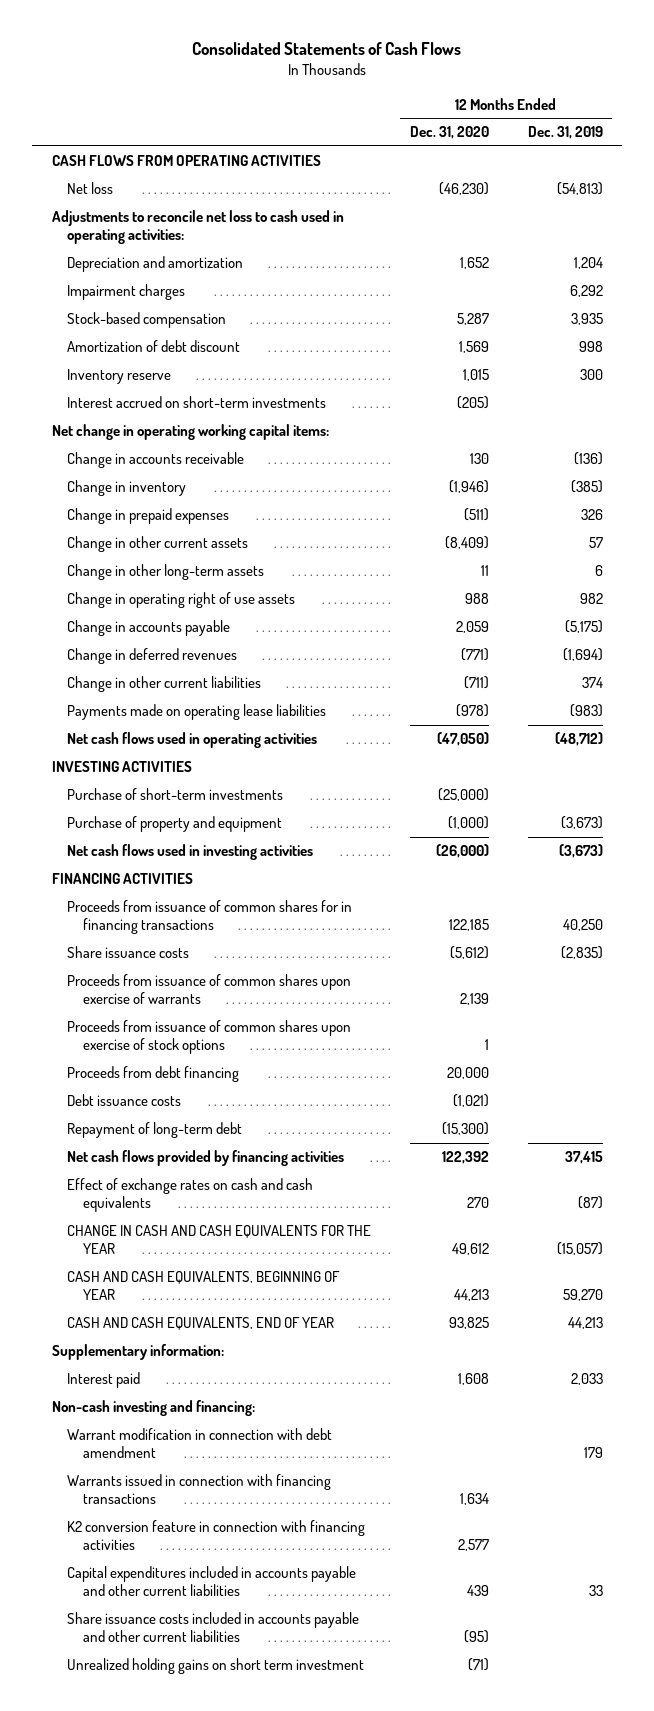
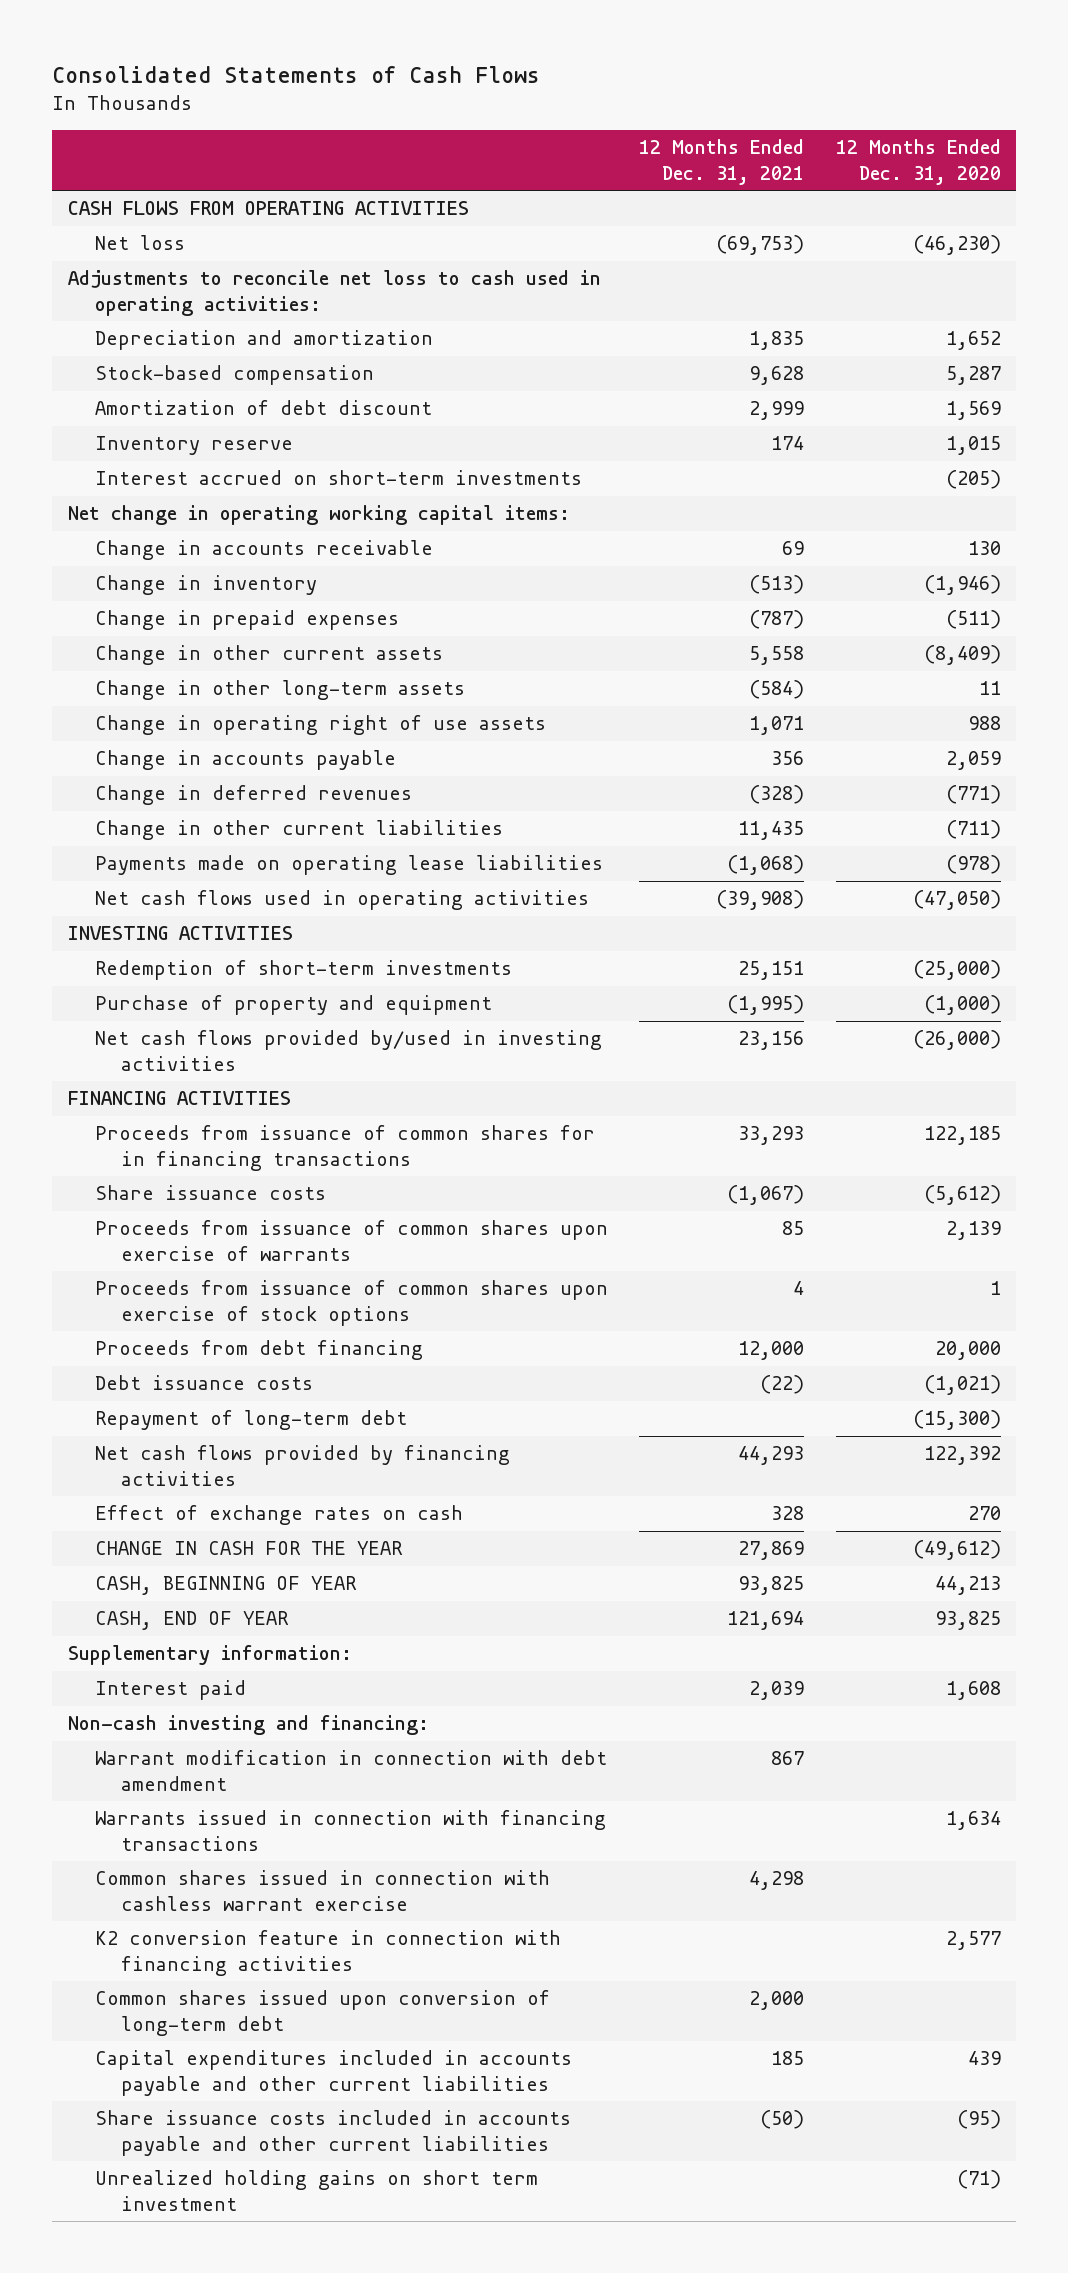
[527,126,603,140] Dec. 31, 2019 -> none
none -> [639,139,805,185] 12 Months Ended Dec. 31, 2021
[67,284,186,301] Impairment charges -> none
[67,788,284,801] Purchase of short-term investments -> [94,960,512,981] Redemption of short-term investments
[67,844,314,861] Net cash flows used in investing activities -> [94,1030,602,1071] Net cash flows provided by/used in investing activities
[67,1178,314,1213] Effect of exchange rates on cash and cash equivalents -> [94,1505,463,1526] Effect of exchange rates on cash
[67,1225,372,1255] CHANGE IN CASH AND CASH EQUIVALENTS FOR THE YEAR -> [94,1541,403,1556] CHANGE IN CASH FOR THE YEAR
[452,1243,490,1256] 49,612 -> [912,1540,1001,1561] (49,612)
[67,1271,341,1301] CASH AND CASH EQUIVALENTS, BEGINNING OF YEAR -> [94,1576,357,1596] CASH, BEGINNING OF YEAR
[67,1317,335,1331] CASH AND CASH EQUIVALENTS, END OF YEAR -> [94,1611,289,1631] CASH, END OF YEAR
none -> [94,1870,550,1911] Common shares issued in connection with cashless warrant exercise
none -> [94,1990,550,2036] Common shares issued upon conversion of long-term debt

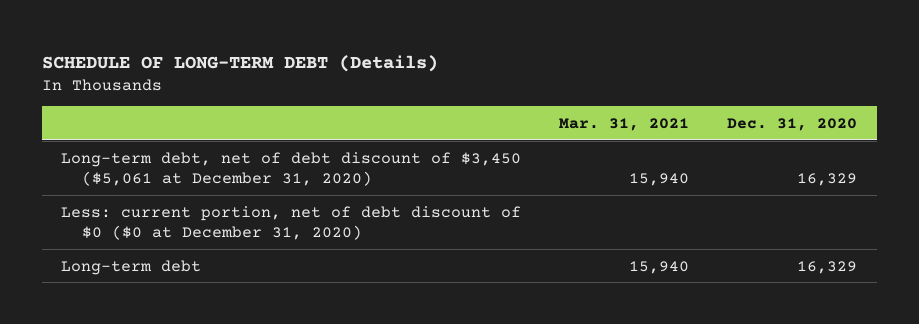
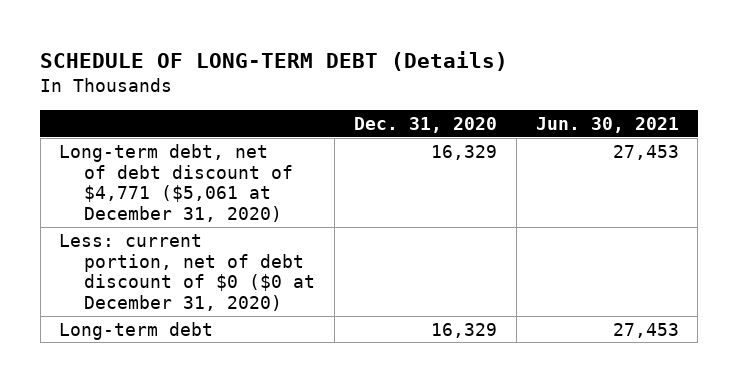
[559,117,690,131] Mar. 31, 2021 -> none
none -> [535,117,679,134] Jun. 30, 2021
[61,151,522,187] Long-term debt, net of debt discount of $3,450 ($5,061 at December 31, 2020) -> [59,143,294,223] Long-term debt, net of debt discount of $4,771 ($5,061 at December 31, 2020)

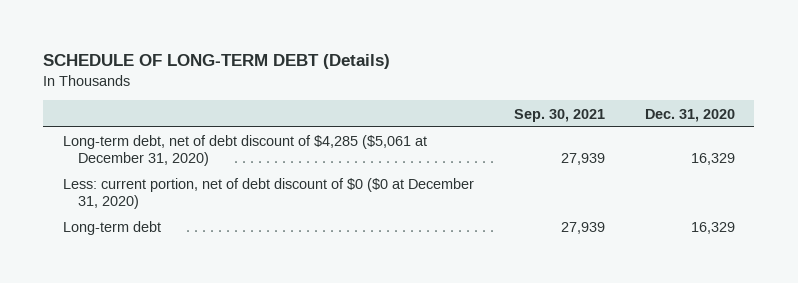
[535,117,679,134] Jun. 30, 2021 -> none
none -> [513,108,605,122] Sep. 30, 2021
[59,143,294,223] Long-term debt, net of debt discount of $4,771 ($5,061 at December 31, 2020) -> [63,135,428,167] Long-term debt, net of debt discount of $4,285 ($5,061 at December 31, 2020)

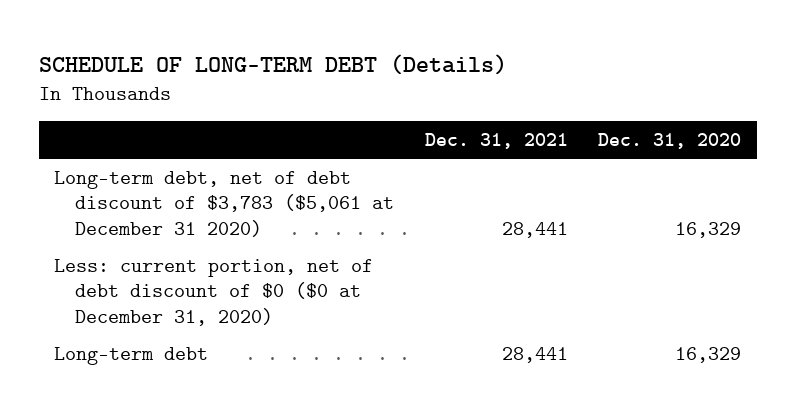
[513,108,605,122] Sep. 30, 2021 -> none
none -> [424,133,568,150] Dec. 31, 2021
[63,135,428,167] Long-term debt, net of debt discount of $4,285 ($5,061 at December 31, 2020) -> [54,170,395,237] Long-term debt, net of debt discount of $3,783 ($5,061 at December 31 2020)

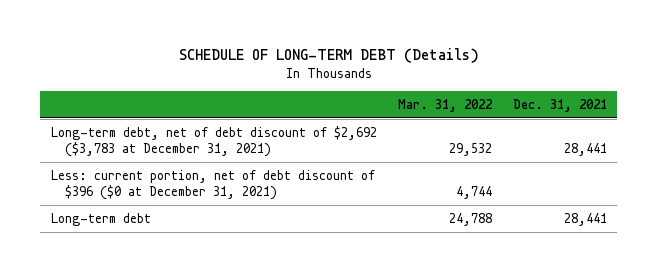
[598,133,742,150] Dec. 31, 2020 -> none
none -> [397,98,493,112] Mar. 31, 2022
[54,170,395,237] Long-term debt, net of debt discount of $3,783 ($5,061 at December 31 2020) -> [50,125,377,158] Long-term debt, net of debt discount of $2,692 ($3,783 at December 31, 2021)
[54,258,374,326] Less: current portion, net of debt discount of $0 ($0 at December 31, 2020) -> [50,169,375,201] Less: current portion, net of debt discount of $396 ($0 at December 31, 2021)

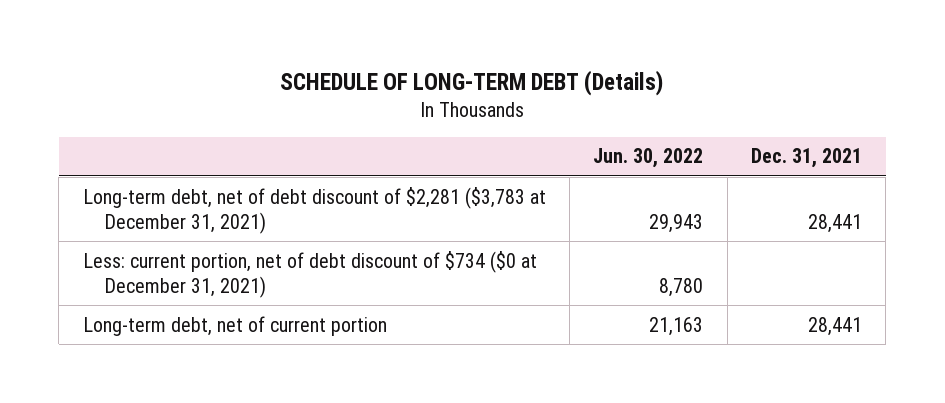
[397,98,493,112] Mar. 31, 2022 -> none
none -> [593,148,704,169] Jun. 30, 2022
[50,125,377,158] Long-term debt, net of debt discount of $2,692 ($3,783 at December 31, 2021) -> [82,186,546,235] Long-term debt, net of debt discount of $2,281 ($3,783 at December 31, 2021)
[50,169,375,201] Less: current portion, net of debt discount of $396 ($0 at December 31, 2021) -> [82,250,537,299] Less: current portion, net of debt discount of $734 ($0 at December 31, 2021)
[50,212,151,226] Long-term debt -> [82,315,387,336] Long-term debt, net of current portion

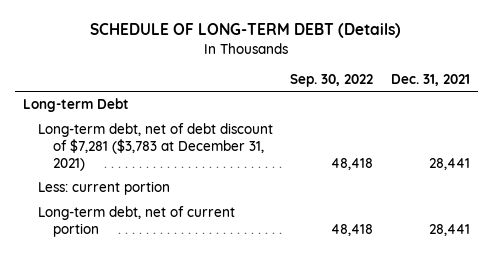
[593,148,704,169] Jun. 30, 2022 -> none
none -> [290,73,374,87] Sep. 30, 2022
none -> [23,98,130,113] Long-term Debt
[82,186,546,235] Long-term debt, net of debt discount of $2,281 ($3,783 at December 31, 2021) -> [38,123,274,171] Long-term debt, net of debt discount of $7,281 ($3,783 at December 31, 2021)
[82,250,537,299] Less: current portion, net of debt discount of $734 ($0 at December 31, 2021) -> [38,181,171,196] Less: current portion

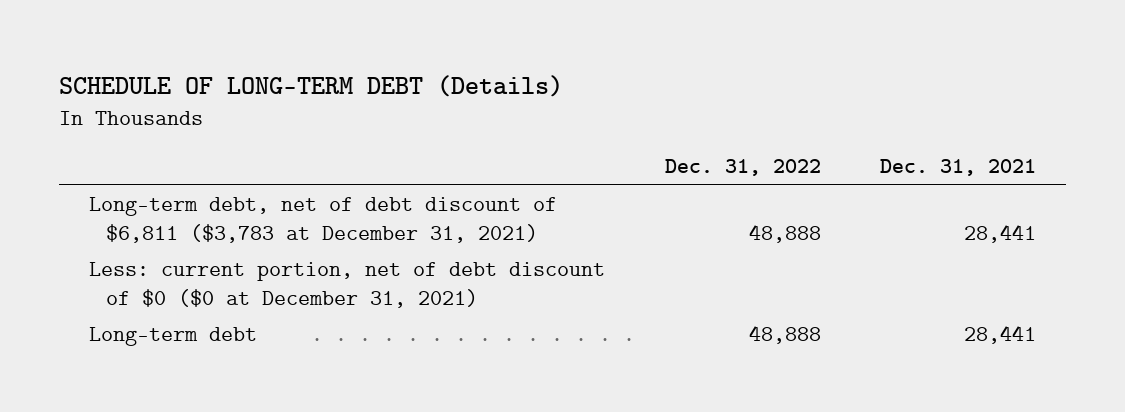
[290,73,374,87] Sep. 30, 2022 -> none
none -> [664,159,821,177] Dec. 31, 2022
[23,98,130,113] Long-term Debt -> none
[38,123,274,171] Long-term debt, net of debt discount of $7,281 ($3,783 at December 31, 2021) -> [88,197,557,243] Long-term debt, net of debt discount of $6,811 ($3,783 at December 31, 2021)
[38,181,171,196] Less: current portion -> [88,262,605,308] Less: current portion, net of debt discount of $0 ($0 at December 31, 2021)
[38,206,236,237] Long-term debt, net of current portion -> [88,327,257,347] Long-term debt

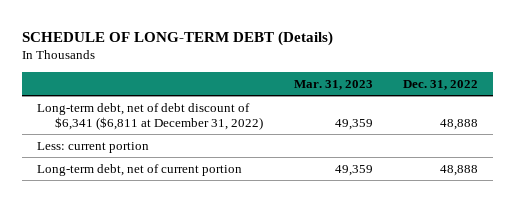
[880,159,1037,177] Dec. 31, 2021 -> none
none -> [293,80,373,91] Mar. 31, 2023
[88,197,557,243] Long-term debt, net of debt discount of $6,811 ($3,783 at December 31, 2021) -> [36,102,264,130] Long-term debt, net of debt discount of $6,341 ($6,811 at December 31, 2022)
[88,262,605,308] Less: current portion, net of debt discount of $0 ($0 at December 31, 2021) -> [36,141,149,153] Less: current portion
[88,327,257,347] Long-term debt -> [36,163,242,176] Long-term debt, net of current portion

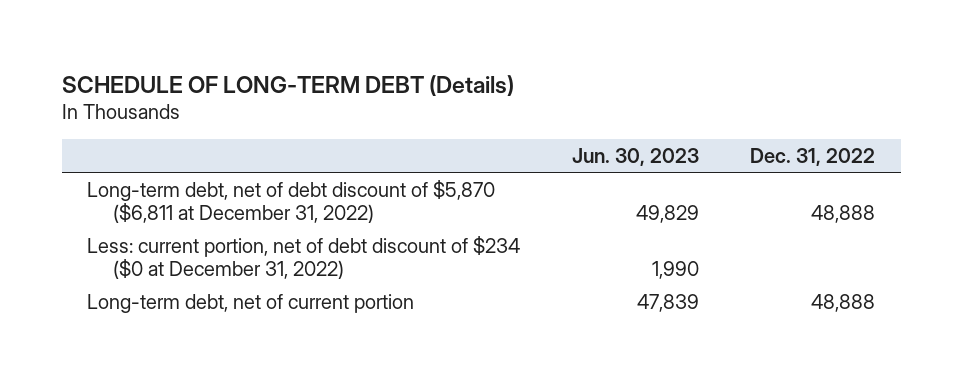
[293,80,373,91] Mar. 31, 2023 -> none
none -> [571,148,699,167] Jun. 30, 2023
[36,102,264,130] Long-term debt, net of debt discount of $6,341 ($6,811 at December 31, 2022) -> [87,179,496,223] Long-term debt, net of debt discount of $5,870 ($6,811 at December 31, 2022)
[36,141,149,153] Less: current portion -> [87,235,521,279] Less: current portion, net of debt discount of $234 ($0 at December 31, 2022)

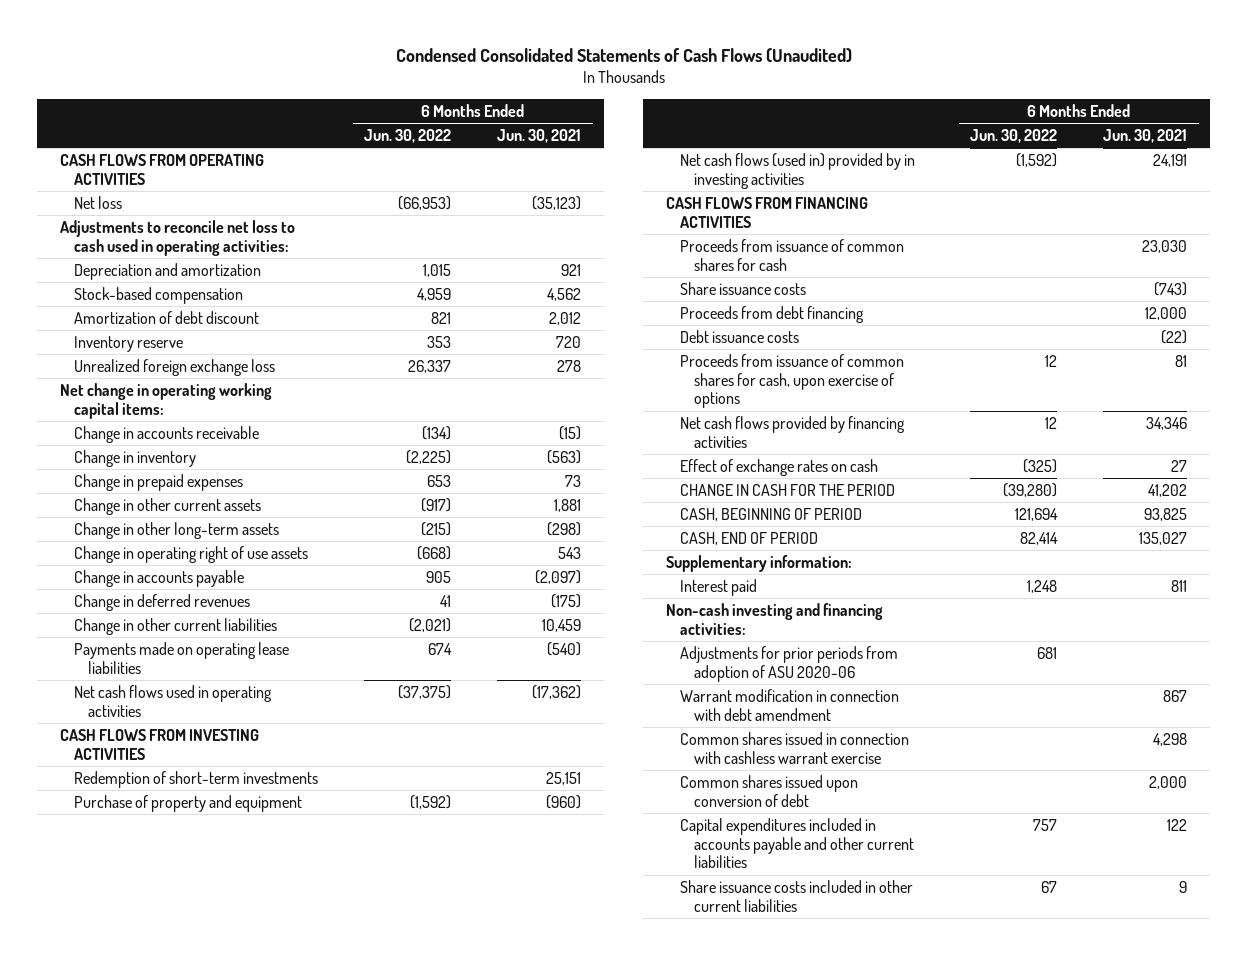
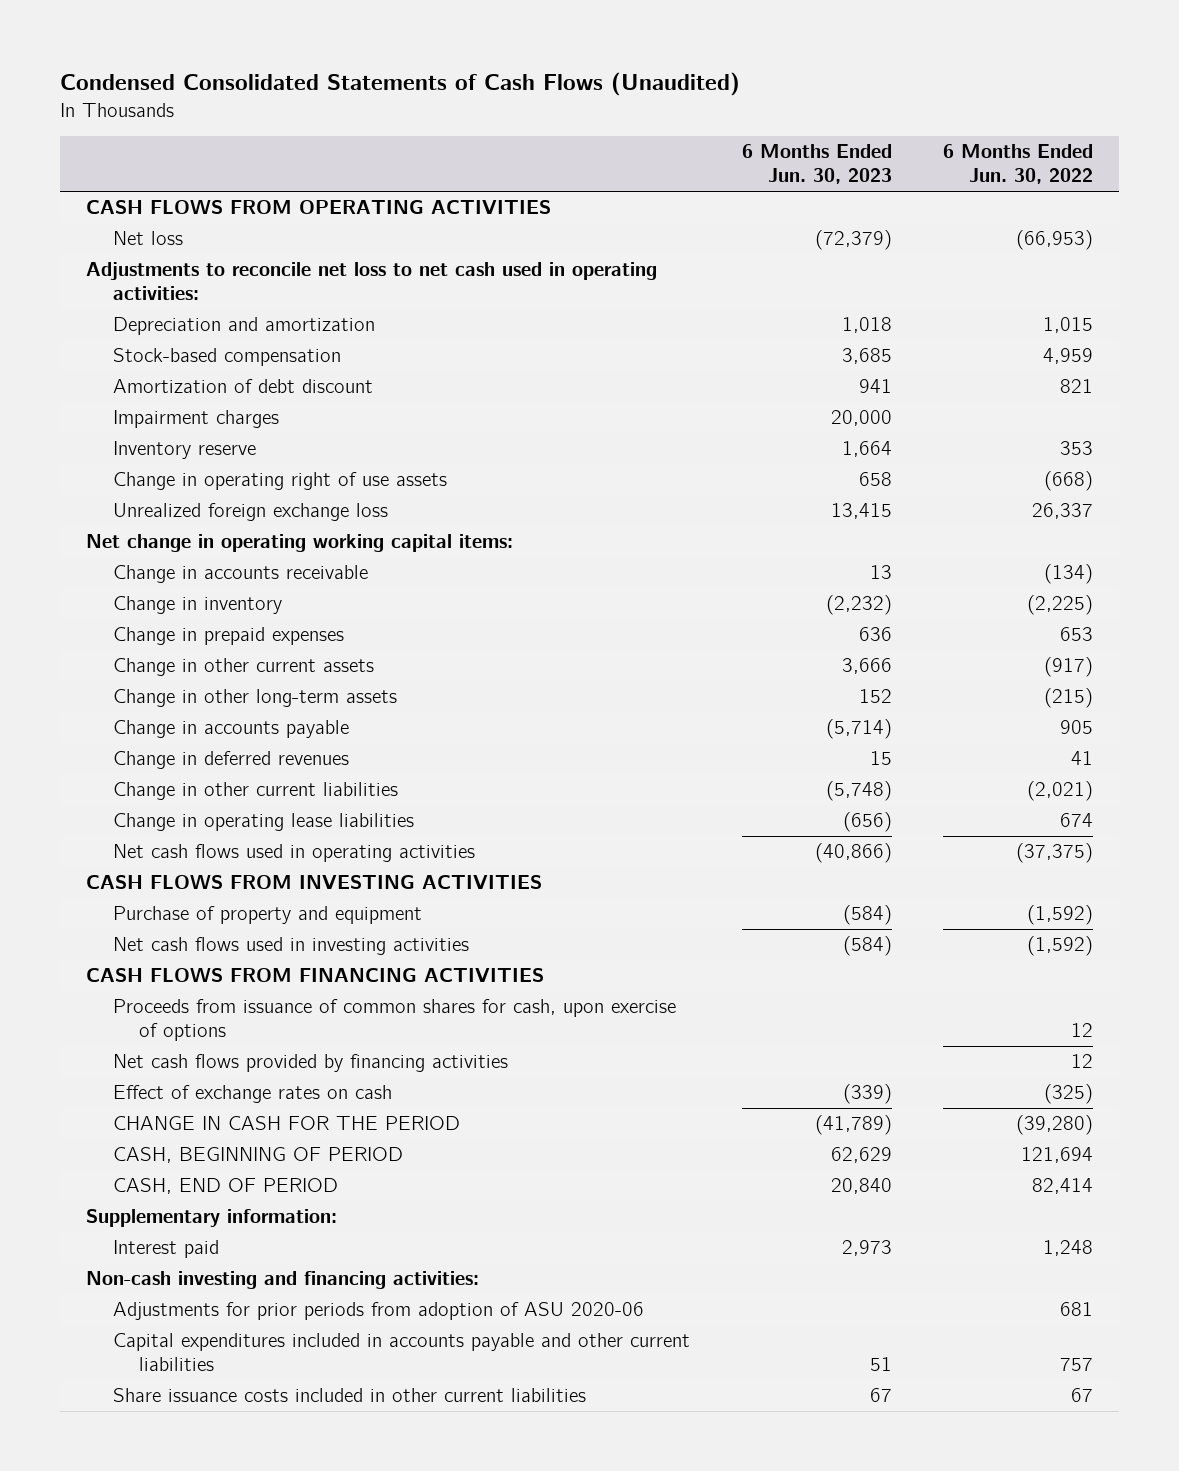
[497,128,582,143] Jun. 30, 2021 -> none
none -> [741,144,892,185] 6 Months Ended Jun. 30, 2023
[60,219,296,256] Adjustments to reconcile net loss to cash used in operating activities: -> [85,262,657,301] Adjustments to reconcile net loss to net cash used in operating activities:
none -> [112,410,279,429] Impairment charges
[74,545,309,563] Change in operating right of use assets -> [112,472,447,491] Change in operating right of use assets
[74,641,290,674] Payments made on operating lease liabilities -> [112,813,414,832] Change in operating lease liabilities
[74,770,319,788] Redemption of short-term investments -> none
[680,152,916,189] Net cash flows (used in) provided by in investing activities -> [112,937,469,956] Net cash flows used in investing activities
[680,238,905,271] Proceeds from issuance of common shares for cash -> none
[680,281,807,295] Share issuance costs -> none
[680,305,865,323] Proceeds from debt financing -> none
[680,329,800,343] Debt issuance costs -> none
[680,688,900,721] Warrant modification in connection with debt amendment -> none
[680,731,910,764] Common shares issued in connection with cashless warrant exercise -> none
[680,774,859,807] Common shares issued upon conversion of debt -> none

